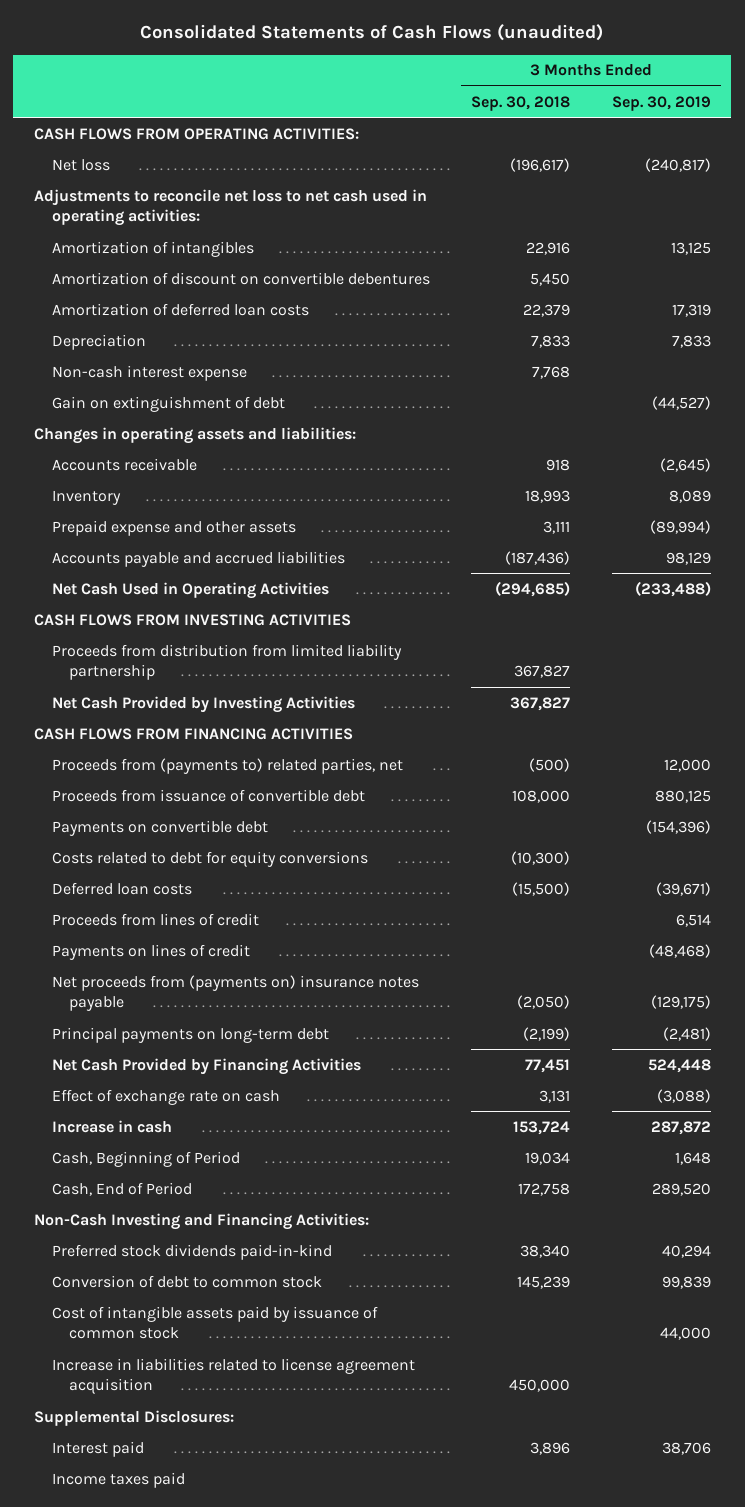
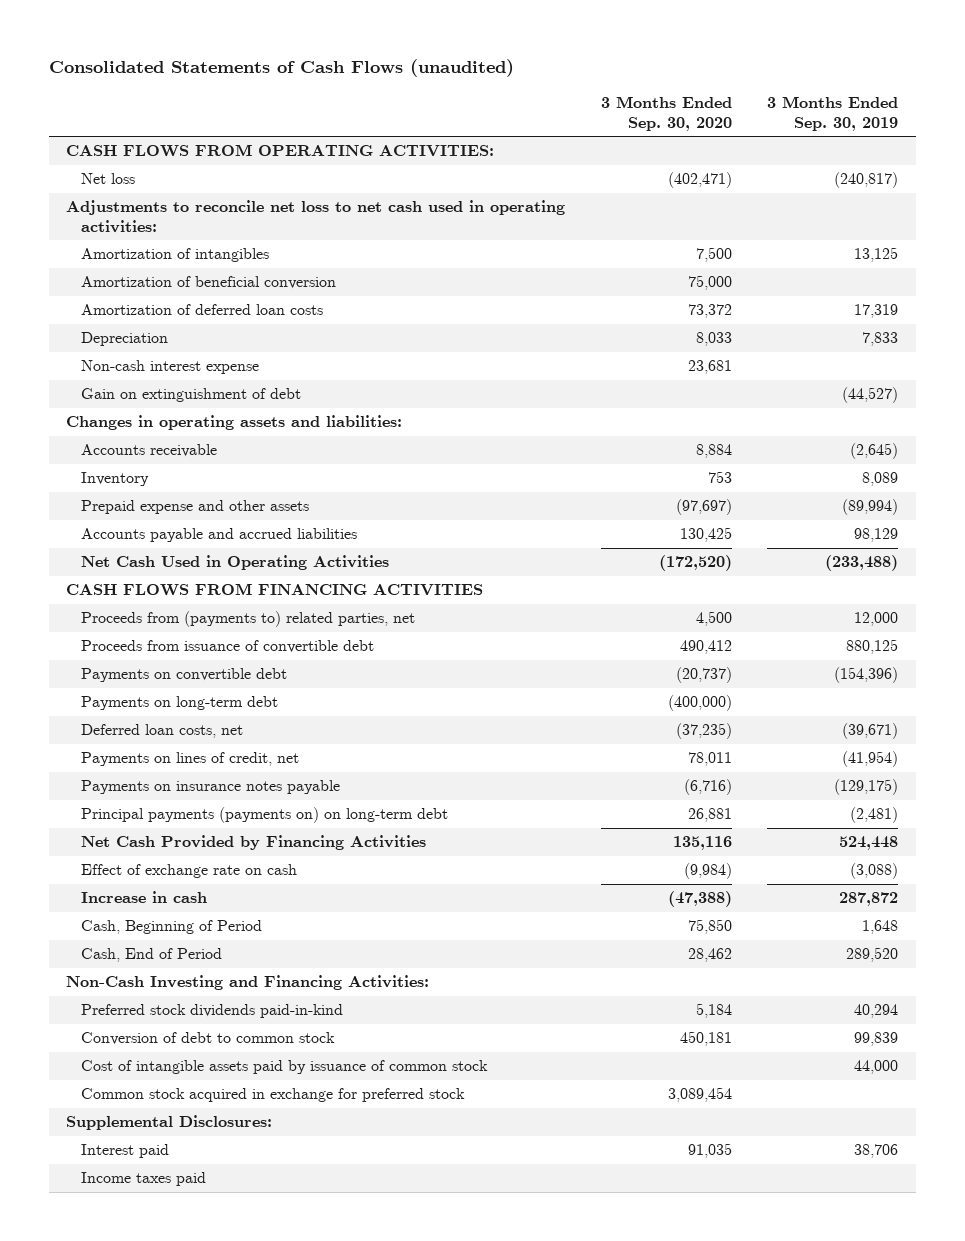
[471,95,571,111] Sep. 30, 2018 -> none
none -> [600,96,732,131] 3 Months Ended Sep. 30, 2020
[51,271,430,285] Amortization of discount on convertible debentures -> [81,276,337,290] Amortization of beneficial conversion
[34,613,352,626] CASH FLOWS FROM INVESTING ACTIVITIES -> none
[51,643,402,681] Proceeds from distribution from limited liability partnership -> none
[51,695,355,713] Net Cash Provided by Investing Activities -> none
[51,850,368,867] Costs related to debt for equity conversions -> none
[51,912,259,926] Proceeds from lines of credit -> none
none -> [81,696,279,711] Payments on long-term debt
[51,881,192,895] Deferred loan costs -> [81,724,244,739] Deferred loan costs, net
[51,943,250,960] Payments on lines of credit -> [81,752,300,767] Payments on lines of credit, net
[648,943,711,958] (48,468) -> [842,751,899,768] (41,954)
[51,974,419,1012] Net proceeds from (payments on) insurance notes payable -> [81,780,341,795] Payments on insurance notes payable
[51,1026,329,1043] Principal payments on long-term debt -> [81,807,449,824] Principal payments (payments on) on long-term debt
[51,1357,415,1395] Increase in liabilities related to license agreement acquisition -> none
none -> [81,1088,466,1103] Common stock acquired in exchange for preferred stock

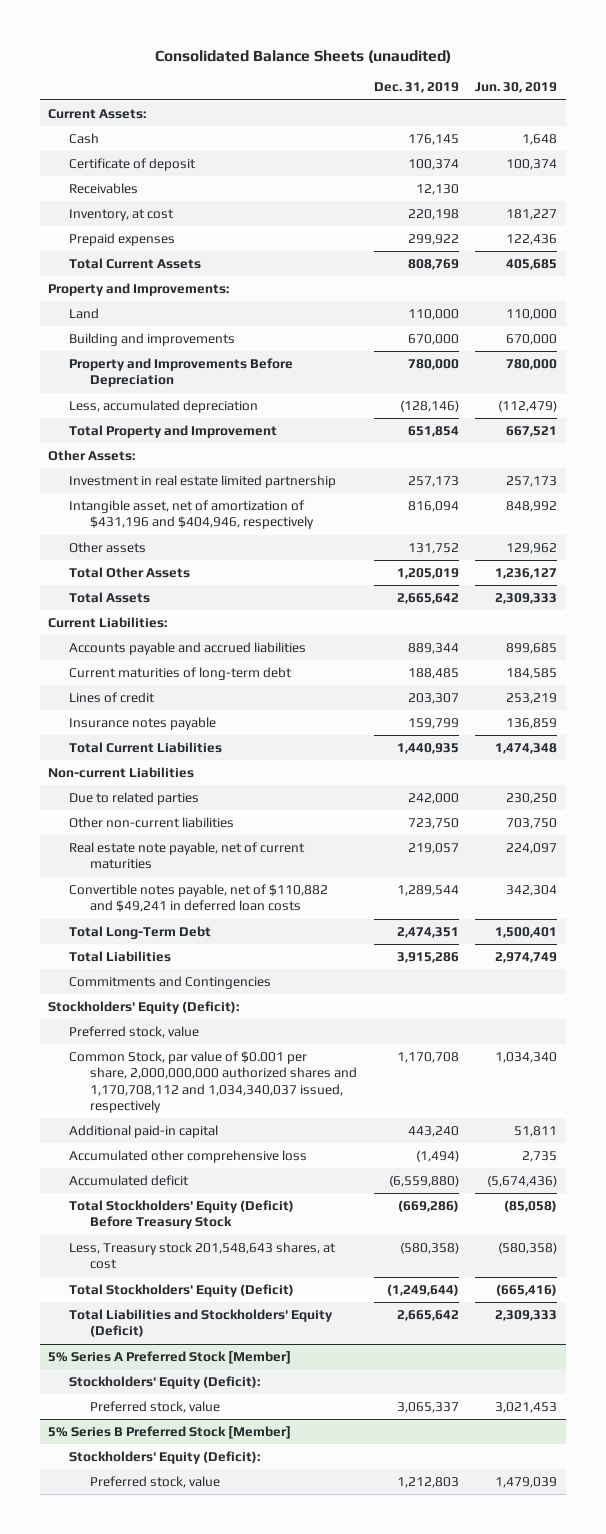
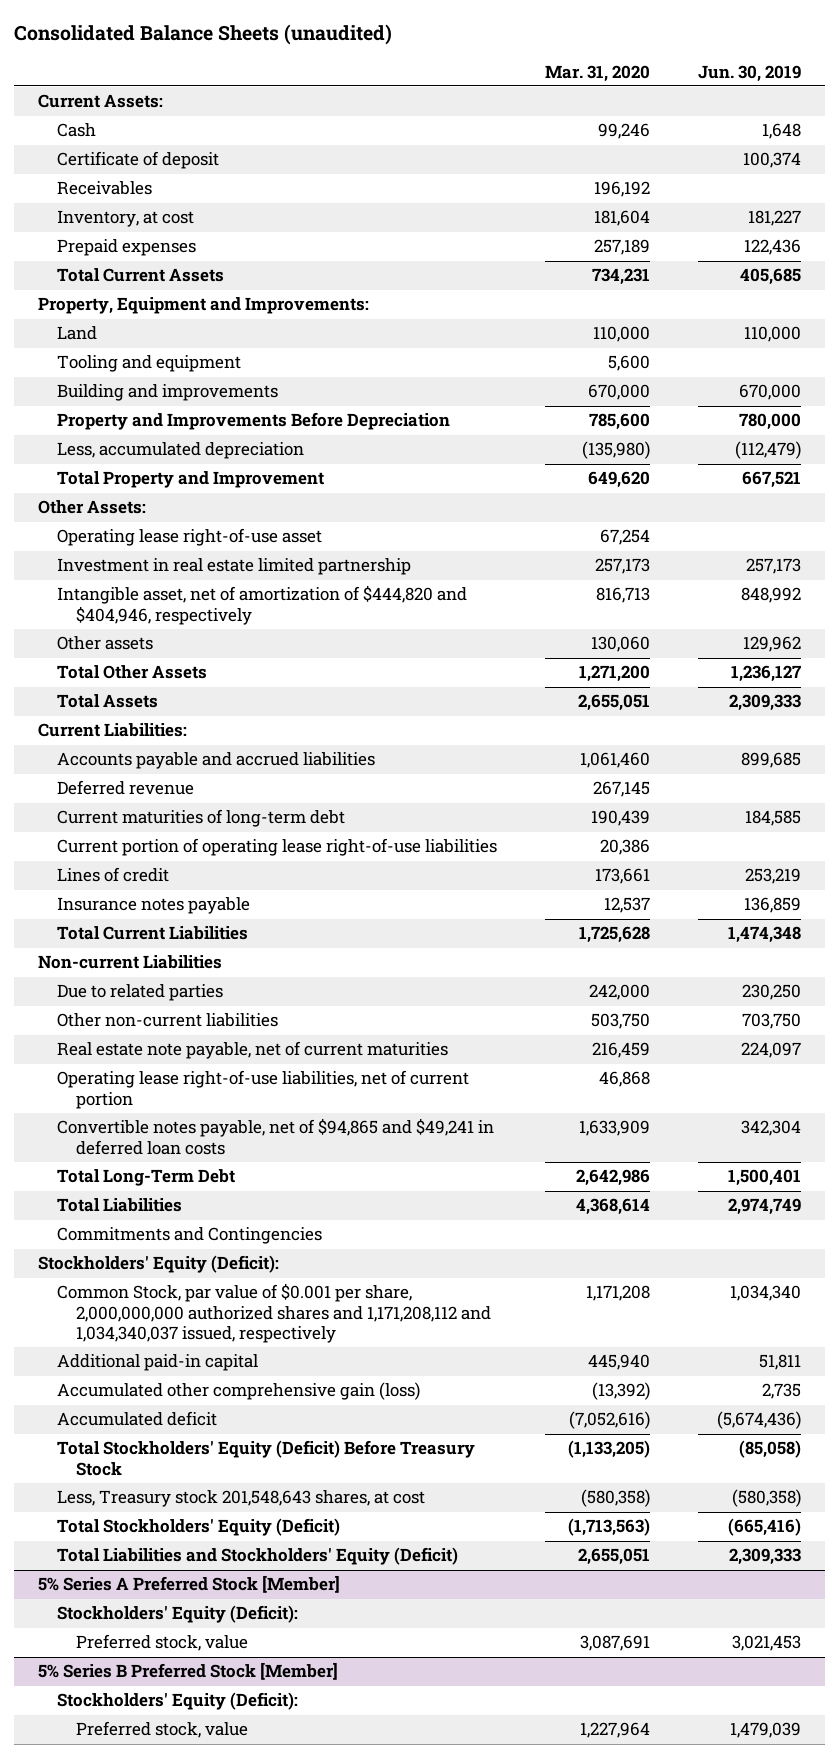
[373,82,459,94] Dec. 31, 2019 -> none
none -> [544,64,650,82] Mar. 31, 2020
[48,283,230,297] Property and Improvements: -> [38,297,370,315] Property, Equipment and Improvements:
none -> [56,355,241,373] Tooling and equipment
none -> [56,528,322,547] Operating lease right-of-use asset
[69,500,314,530] Intangible asset, net of amortization of $431,196 and $404,946, respectively -> [56,585,467,625] Intangible asset, net of amortization of $444,820 and $404,946, respectively
none -> [56,780,194,796] Deferred revenue
none -> [56,838,497,857] Current portion of operating lease right-of-use liabilities
none -> [56,1070,469,1109] Operating lease right-of-use liabilities, net of current portion
[69,884,329,913] Convertible notes payable, net of $110,882 and $49,241 in deferred loan costs -> [56,1118,494,1155] Convertible notes payable, net of $94,865 and $49,241 in deferred loan costs
[69,1026,200,1039] Preferred stock, value -> none
[69,1051,357,1113] Common Stock, par value of $0.001 per share, 2,000,000,000 authorized shares and 1,170,708,112 and 1,034,340,037 issued, respectively -> [56,1283,491,1343] Common Stock, par value of $0.001 per share, 2,000,000,000 authorized shares and 1,171,208,112 and 1,034,340,037 issued, respectively
[69,1150,308,1164] Accumulated other comprehensive loss -> [56,1382,420,1401] Accumulated other comprehensive gain (loss)

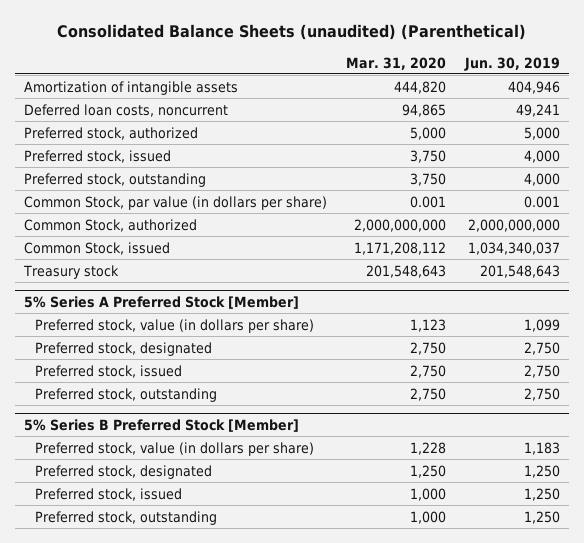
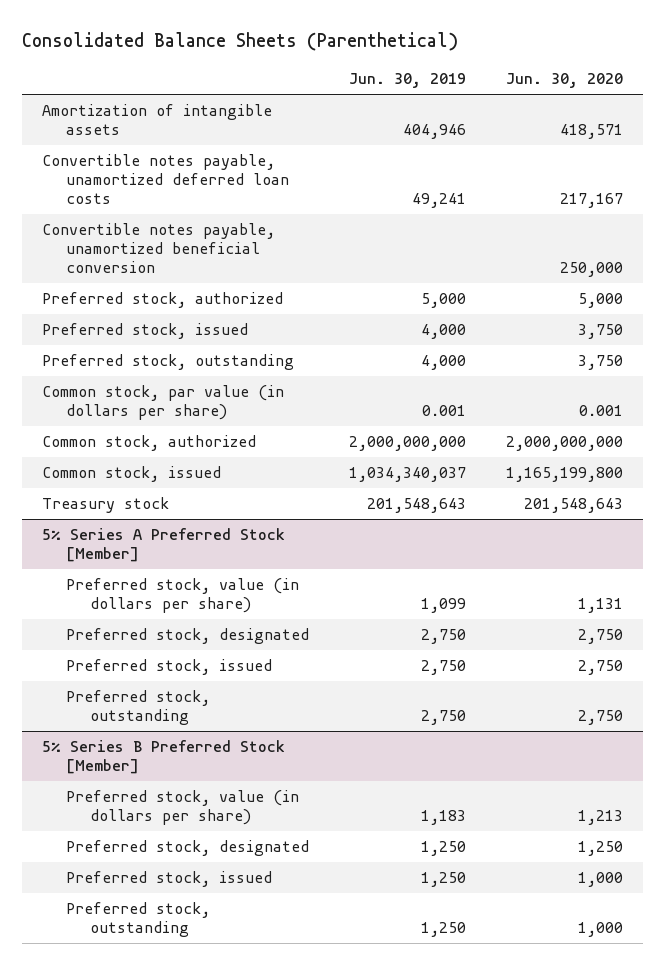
[57,23,527,40] Consolidated Balance Sheets (unaudited) (Parenthetical) -> [21,31,458,51] Consolidated Balance Sheets (Parenthetical)
[346,56,447,70] Mar. 31, 2020 -> none
none -> [505,73,623,89] Jun. 30, 2020
[24,103,229,117] Deferred loan costs, noncurrent -> [41,154,289,204] Convertible notes payable, unamortized deferred loan costs
none -> [41,223,275,273] Convertible notes payable, unamortized beneficial conversion
[24,195,328,210] Common Stock, par value (in dollars per share) -> [41,385,284,420] Common stock, par value (in dollars per share)
[24,218,198,232] Common Stock, authorized -> [41,435,256,452] Common stock, authorized
[24,241,171,255] Common Stock, issued -> [41,466,221,483] Common stock, issued

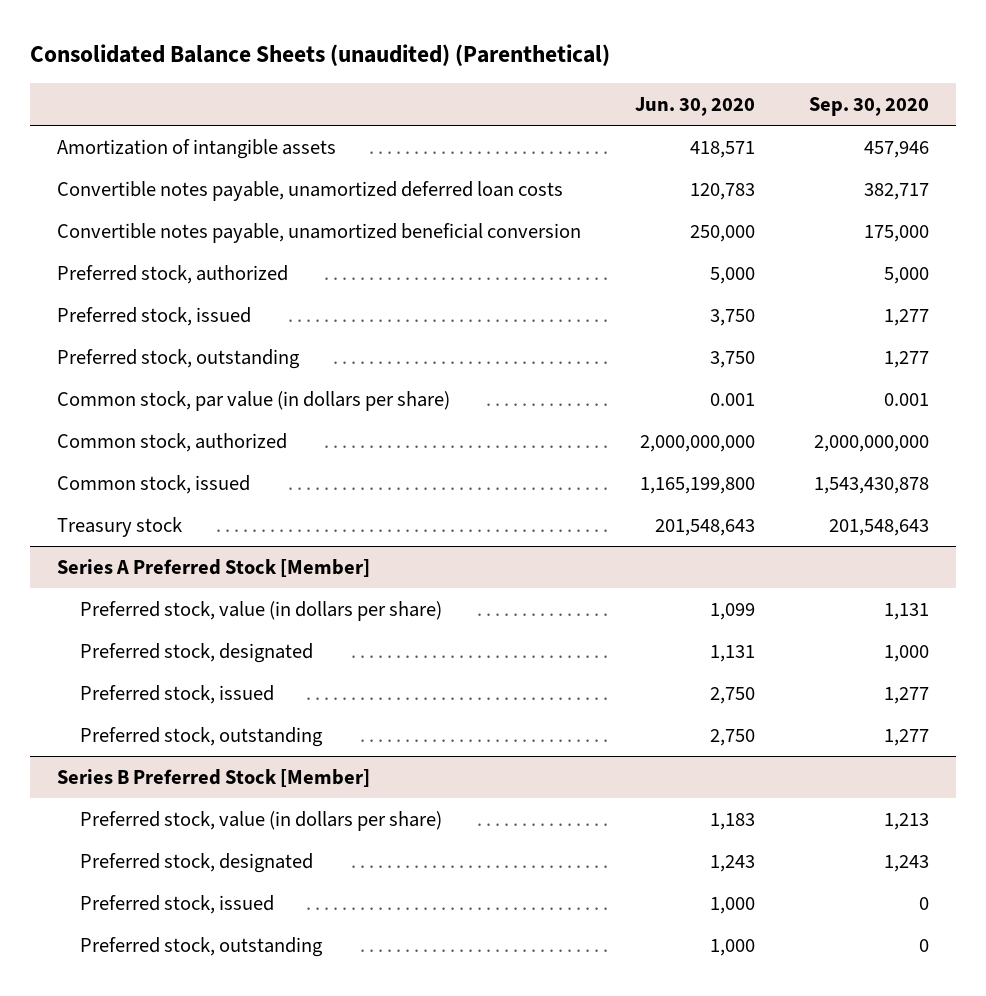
[21,31,458,51] Consolidated Balance Sheets (Parenthetical) -> [30,44,611,67] Consolidated Balance Sheets (unaudited) (Parenthetical)
[348,73,466,89] Jun. 30, 2019 -> none
none -> [809,96,930,116] Sep. 30, 2020
[559,192,623,208] 217,167 -> [690,182,756,200] 120,783
[41,528,285,562] 5% Series A Preferred Stock [Member] -> [57,558,371,577] Series A Preferred Stock [Member]
[577,597,623,613] 1,131 -> [710,602,756,620] 1,099
[577,629,623,645] 2,750 -> [710,644,756,662] 1,131
[41,740,285,774] 5% Series B Preferred Stock [Member] -> [57,768,371,787] Series B Preferred Stock [Member]
[577,809,623,825] 1,213 -> [710,812,756,830] 1,183
[577,841,623,857] 1,250 -> [710,854,756,872] 1,243

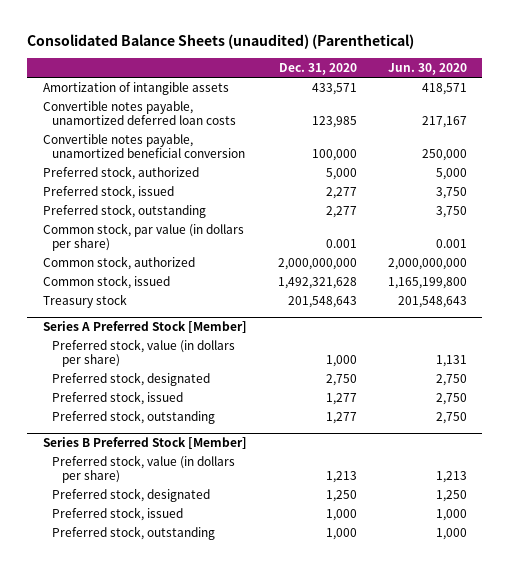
[809,96,930,116] Sep. 30, 2020 -> none
none -> [278,62,357,75] Dec. 31, 2020
[690,182,756,200] 120,783 -> [421,116,467,129] 217,167
[710,602,756,620] 1,099 -> [435,355,467,368] 1,131
[710,644,756,662] 1,131 -> [435,374,467,387] 2,750
[710,812,756,830] 1,183 -> [435,471,467,484] 1,213
[710,854,756,872] 1,243 -> [435,490,467,503] 1,250

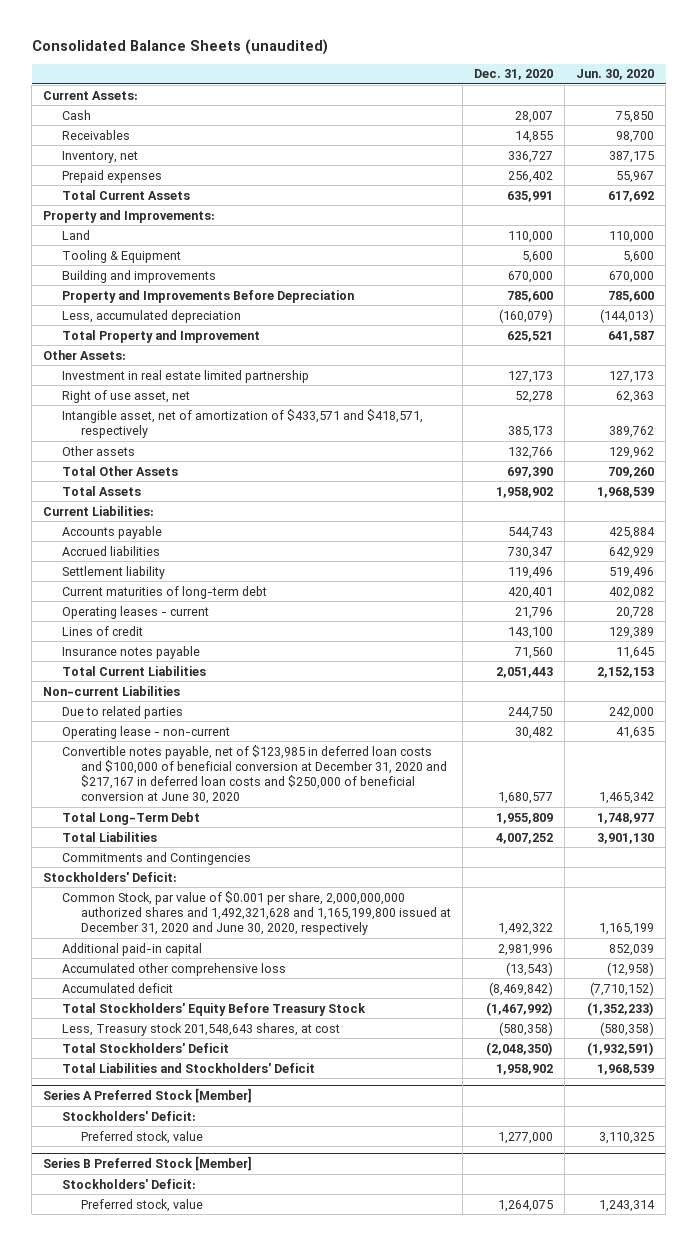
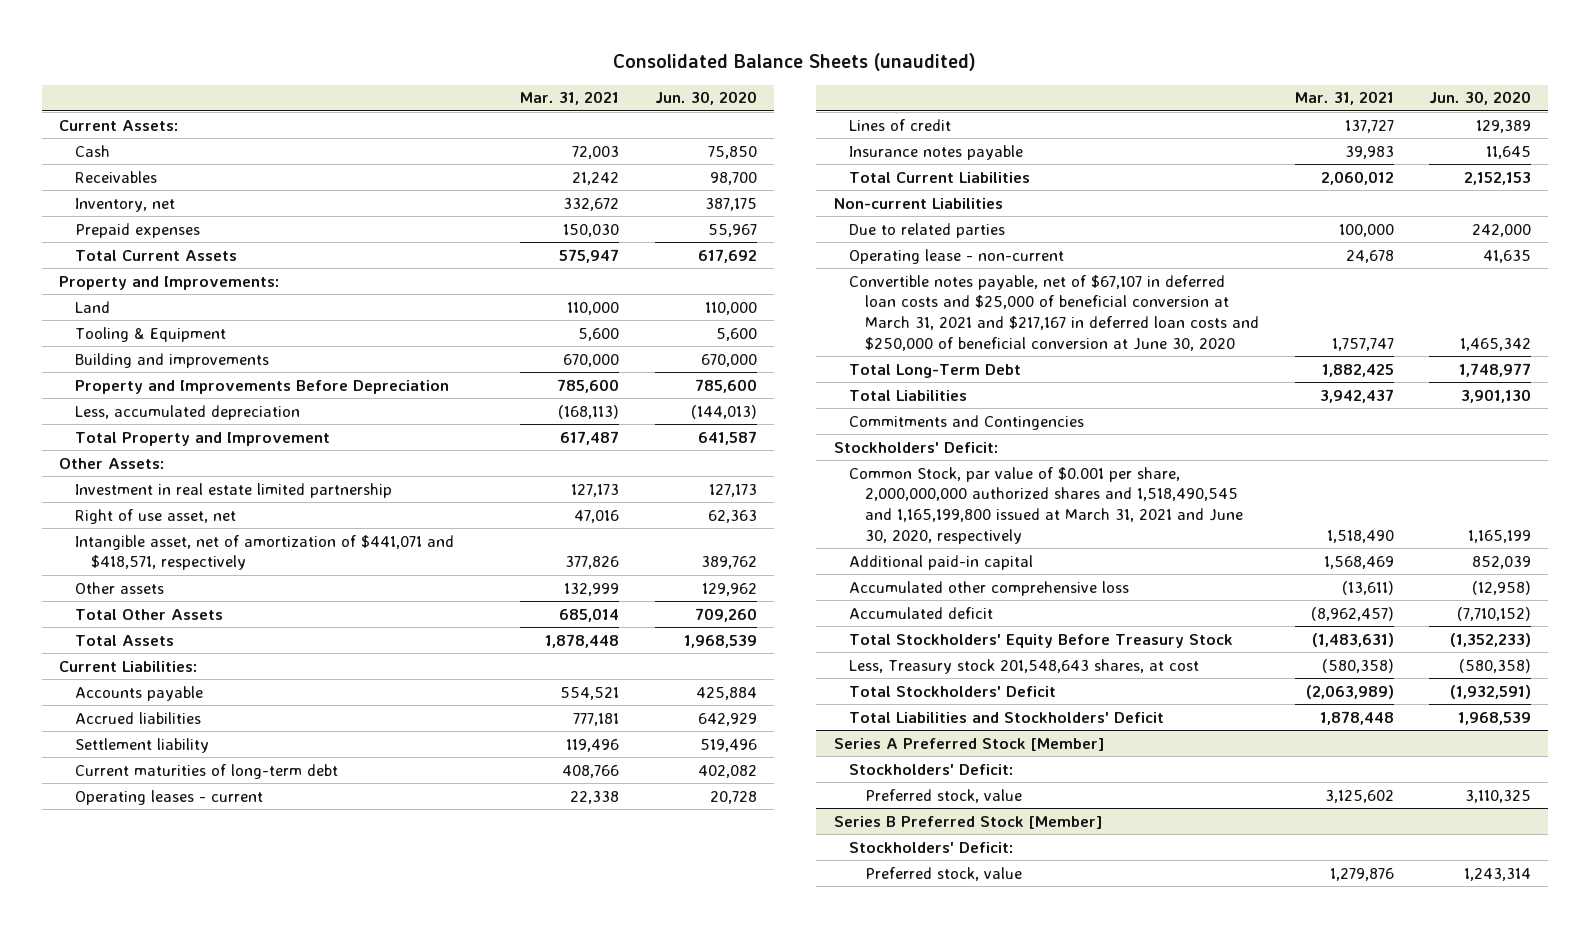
[473,69,553,81] Dec. 31, 2020 -> none
none -> [520,91,620,106] Mar. 31, 2021
[62,408,424,438] Intangible asset, net of amortization of $433,571 and $418,571, respectively -> [75,534,455,571] Intangible asset, net of amortization of $441,071 and $418,571, respectively
[62,744,447,805] Convertible notes payable, net of $123,985 in deferred loan costs and $100,000 of beneficial conversion at December 31, 2020 and $217,167 in deferred loan costs and $250,000 of beneficial conversion at June 30, 2020 -> [849,274,1260,351] Convertible notes payable, net of $67,107 in deferred loan costs and $25,000 of beneficial conversion at March 31, 2021 and $217,167 in deferred loan costs and $250,000 of beneficial conversion at June 30, 2020
[62,890,451,936] Common Stock, par value of $0.001 per share, 2,000,000,000 authorized shares and 1,492,321,628 and 1,165,199,800 issued at December 31, 2020 and June 30, 2020, respectively -> [849,466,1244,544] Common Stock, par value of $0.001 per share, 2,000,000,000 authorized shares and 1,518,490,545 and 1,165,199,800 issued at March 31, 2021 and June 30, 2020, respectively

